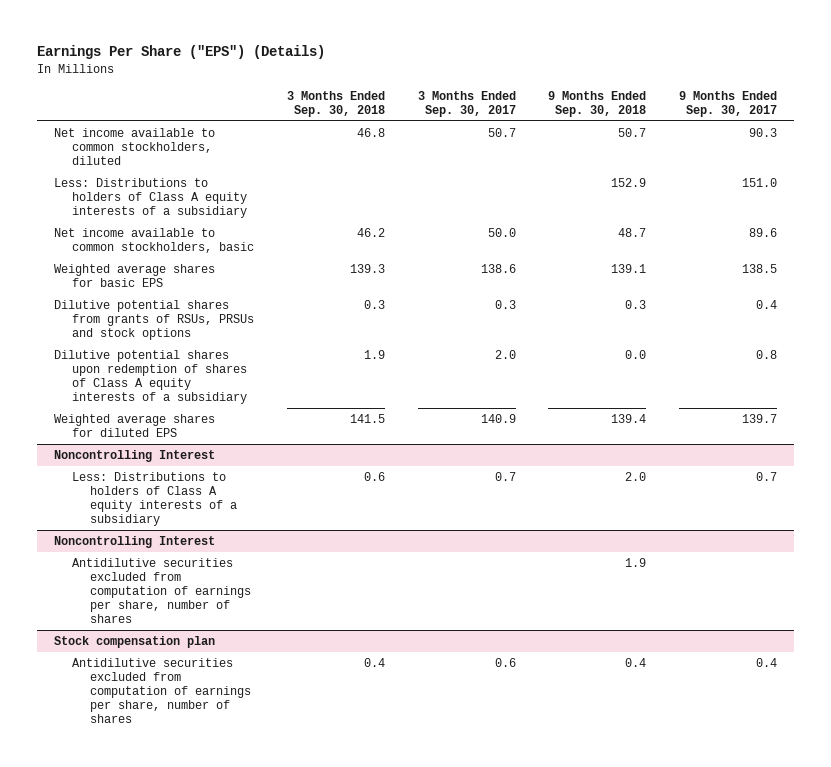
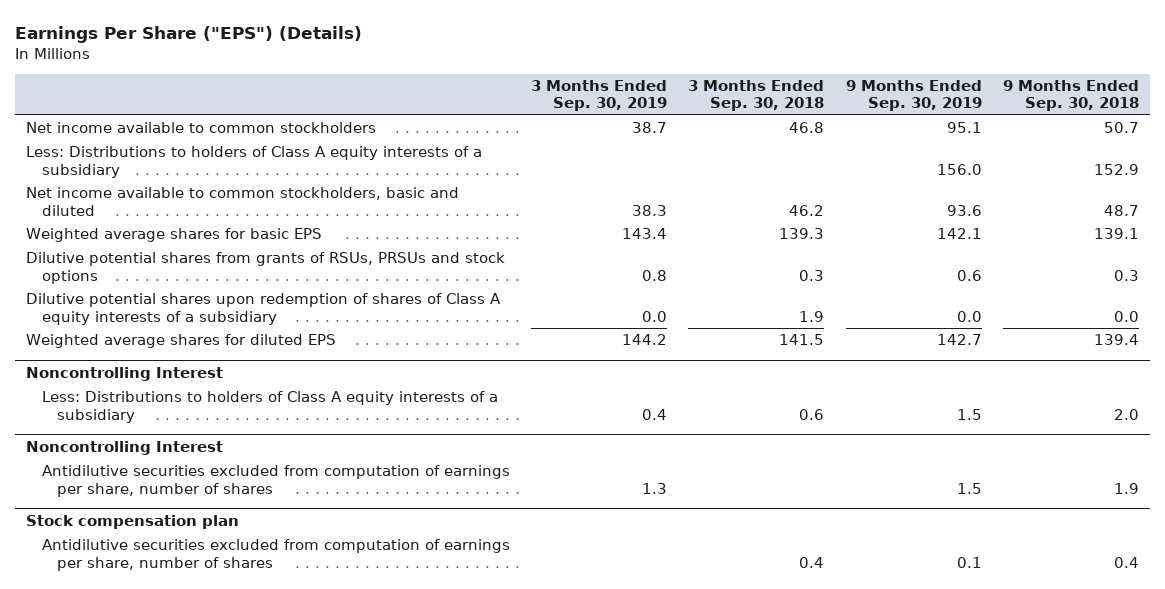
[417,91,516,118] 3 Months Ended Sep. 30, 2017 -> none
[679,91,778,118] 9 Months Ended Sep. 30, 2017 -> none
none -> [531,79,668,112] 3 Months Ended Sep. 30, 2019
none -> [845,79,982,112] 9 Months Ended Sep. 30, 2019
[53,127,215,166] Net income available to common stockholders, diluted -> [26,122,377,134] Net income available to common stockholders
[53,227,254,253] Net income available to common stockholders, basic -> [26,187,460,216] Net income available to common stockholders, basic and diluted

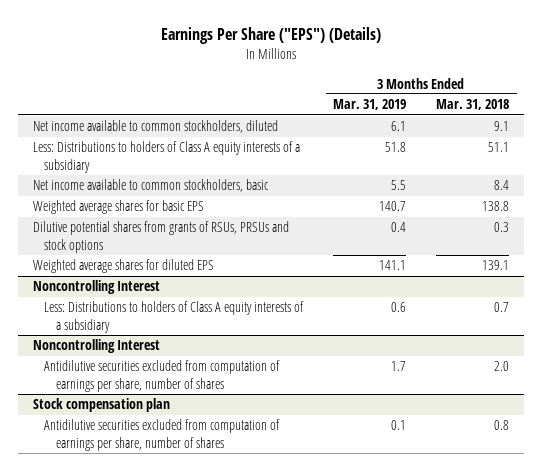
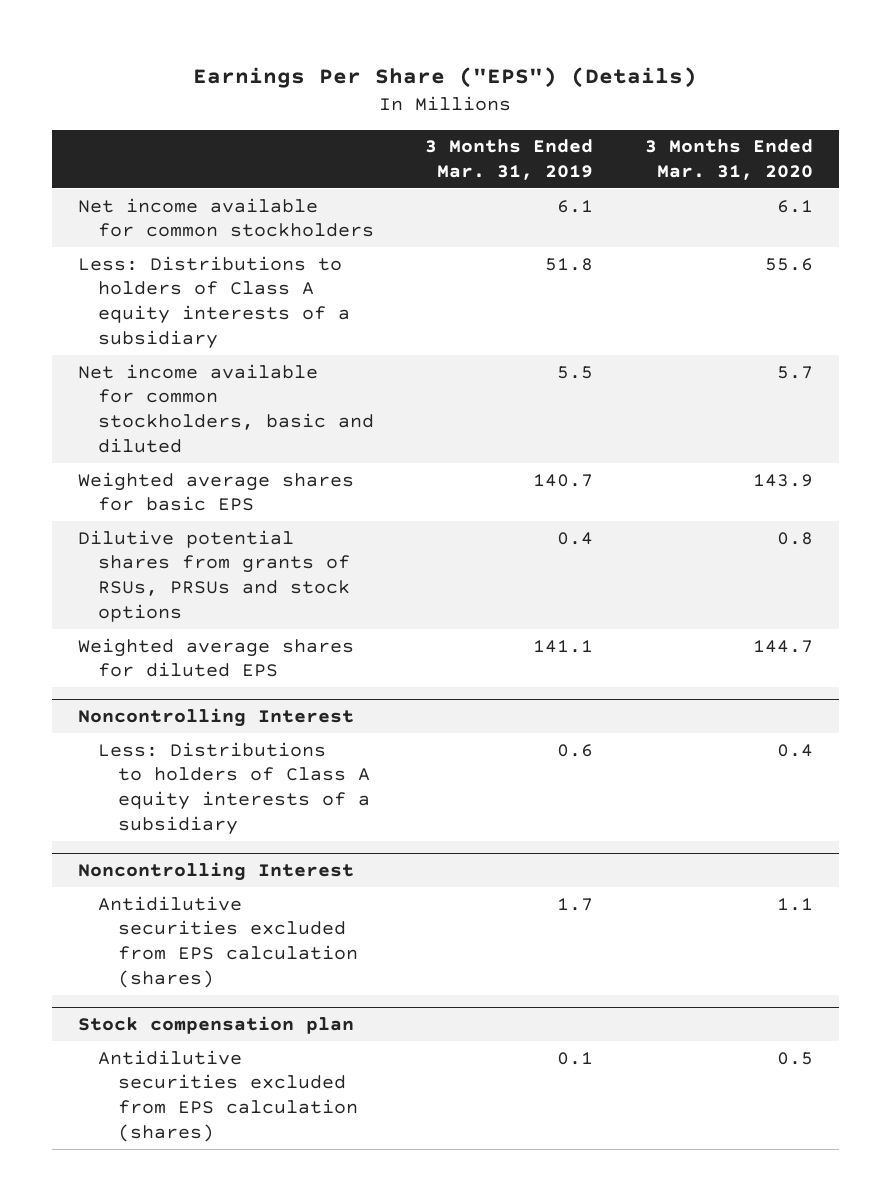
[436,99,510,111] Mar. 31, 2018 -> none
none -> [645,139,814,181] 3 Months Ended Mar. 31, 2020
[33,120,279,134] Net income available to common stockholders, diluted -> [77,197,374,238] Net income available for common stockholders
[33,179,270,193] Net income available to common stockholders, basic -> [77,363,374,454] Net income available for common stockholders, basic and diluted
[44,360,281,392] Antidilutive securities excluded from computation of earnings per share, number of shares -> [97,895,358,989] Antidilutive securities excluded from EPS calculation (shares)
[44,419,281,451] Antidilutive securities excluded from computation of earnings per share, number of shares -> [97,1049,358,1143] Antidilutive securities excluded from EPS calculation (shares)

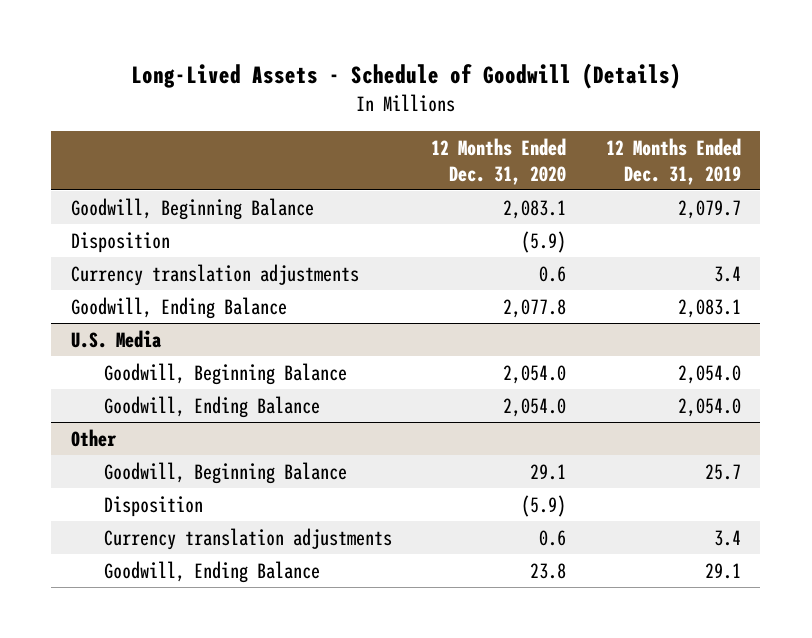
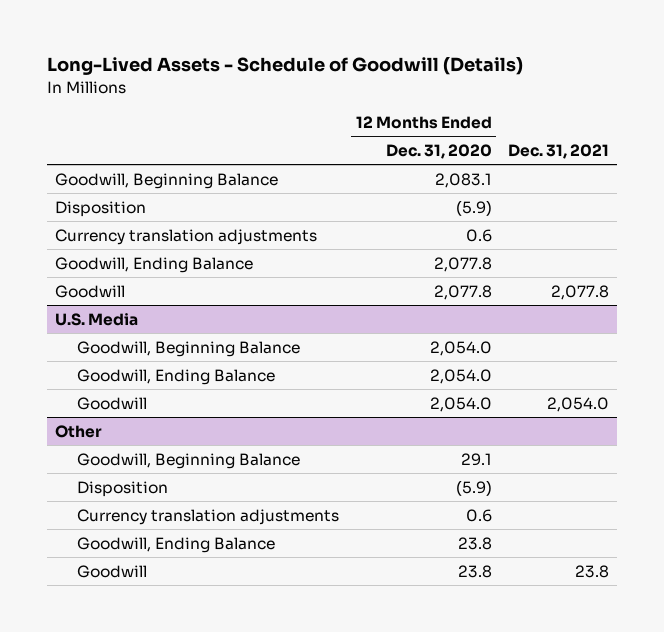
[605,137,741,185] 12 Months Ended Dec. 31, 2019 -> none
none -> [507,143,609,159] Dec. 31, 2021
none -> [54,284,125,298] Goodwill
none -> [77,396,148,410] Goodwill
none -> [77,564,148,578] Goodwill

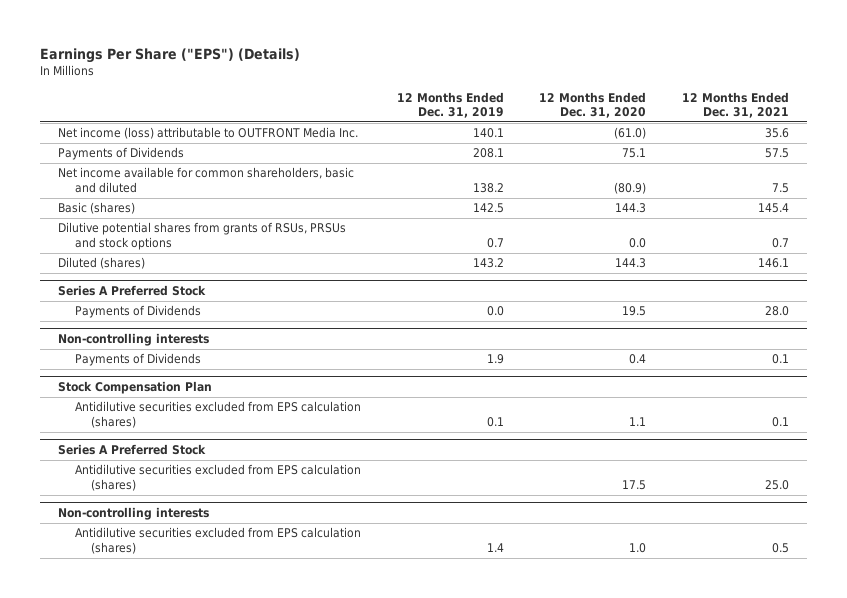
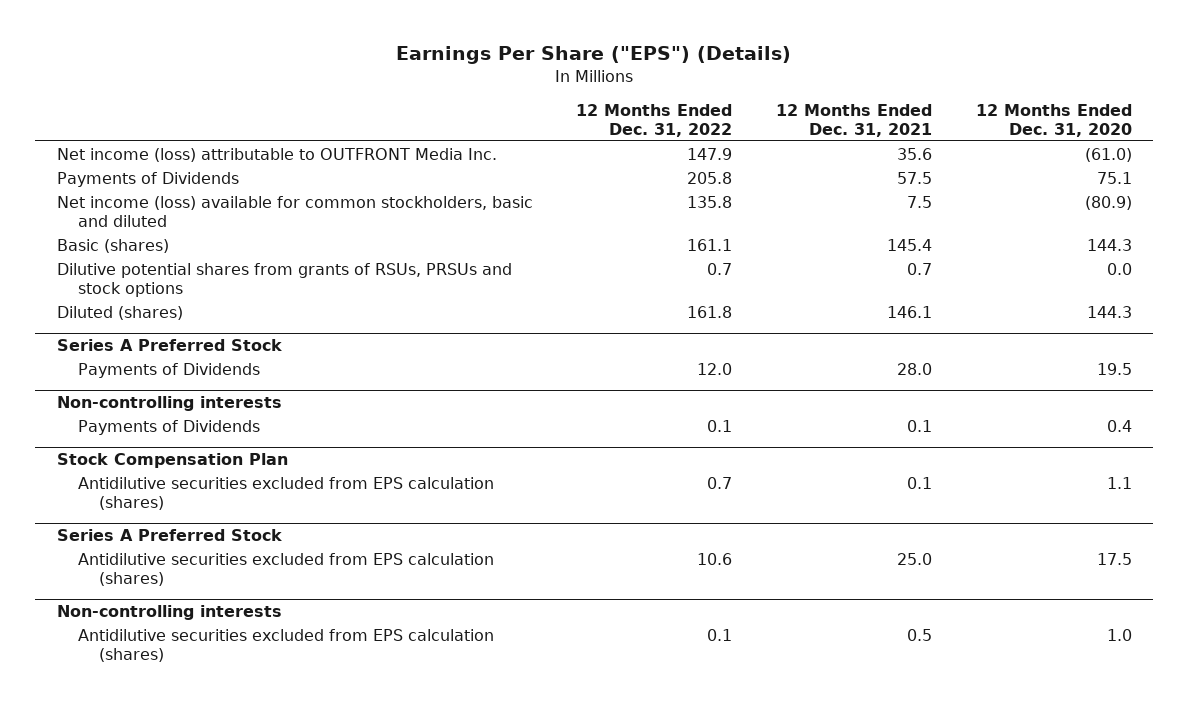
[396,91,504,119] 12 Months Ended Dec. 31, 2019 -> none
none -> [576,103,733,137] 12 Months Ended Dec. 31, 2022
[58,167,355,194] Net income available for common shareholders, basic and diluted -> [56,195,533,227] Net income (loss) available for common stockholders, basic and diluted

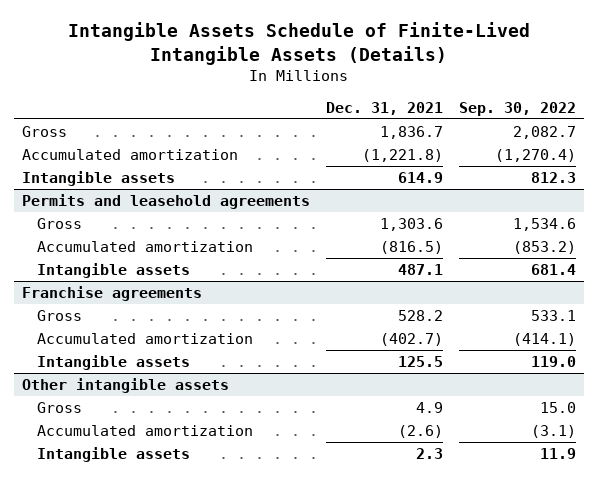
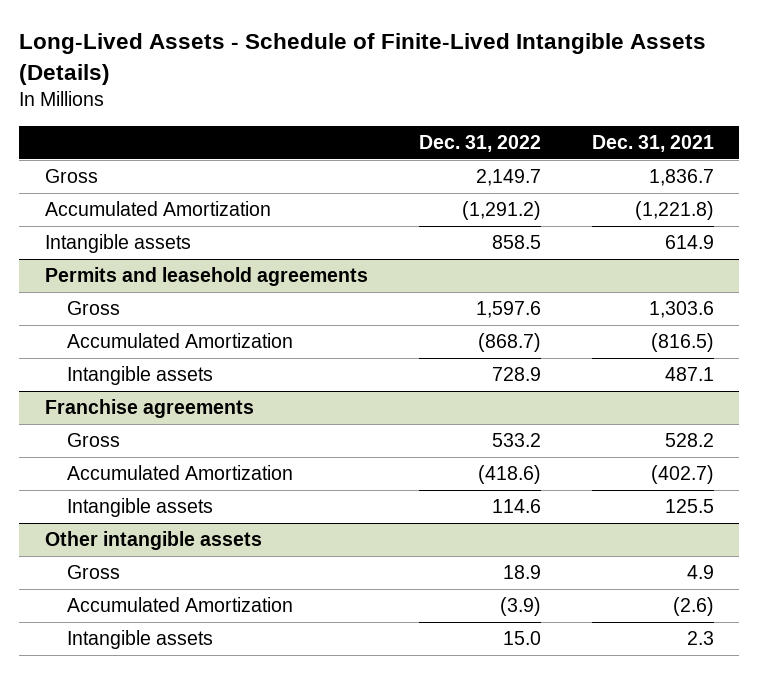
[68,22,531,65] Intangible Assets Schedule of Finite-Lived Intangible Assets (Details) -> [19,33,707,85] Long-Lived Assets - Schedule of Finite-Lived Intangible Assets (Details)
[459,101,577,116] Sep. 30, 2022 -> none
none -> [418,135,541,153] Dec. 31, 2022
[21,148,238,160] Accumulated amortization -> [44,201,271,217] Accumulated Amortization
[37,240,254,252] Accumulated amortization -> [66,333,293,349] Accumulated Amortization
[37,332,254,344] Accumulated amortization -> [66,465,293,481] Accumulated Amortization
[37,424,254,436] Accumulated amortization -> [66,597,293,613] Accumulated Amortization

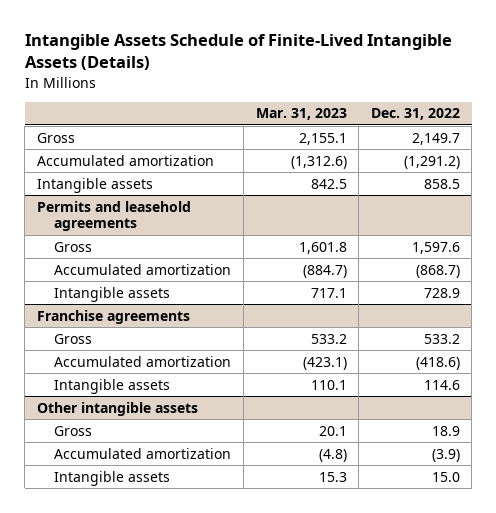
[19,33,707,85] Long-Lived Assets - Schedule of Finite-Lived Intangible Assets (Details) -> [24,34,452,71] Intangible Assets Schedule of Finite-Lived Intangible Assets (Details)
[591,135,714,153] Dec. 31, 2021 -> none
none -> [255,108,347,121] Mar. 31, 2023
[44,201,271,217] Accumulated Amortization -> [36,154,214,166] Accumulated amortization
[66,333,293,349] Accumulated Amortization -> [54,263,232,275] Accumulated amortization
[66,465,293,481] Accumulated Amortization -> [54,355,232,367] Accumulated amortization
[66,597,293,613] Accumulated Amortization -> [54,447,232,459] Accumulated amortization

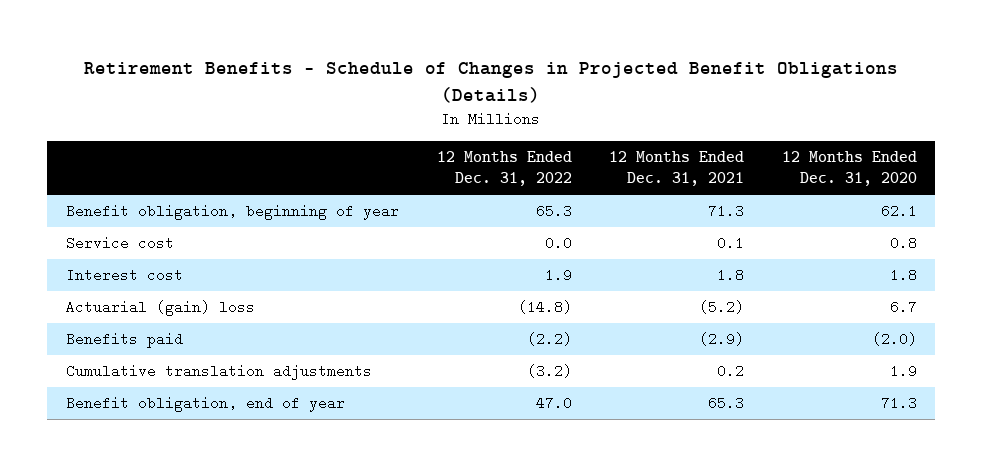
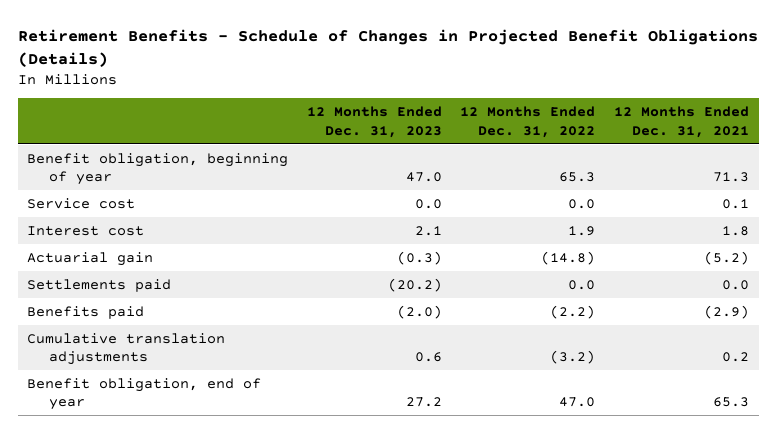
[781,151,917,187] 12 Months Ended Dec. 31, 2020 -> none
none -> [306,106,442,138] 12 Months Ended Dec. 31, 2023
[65,300,255,317] Actuarial (gain) loss -> [26,251,153,266] Actuarial gain
none -> [26,278,171,292] Settlements paid

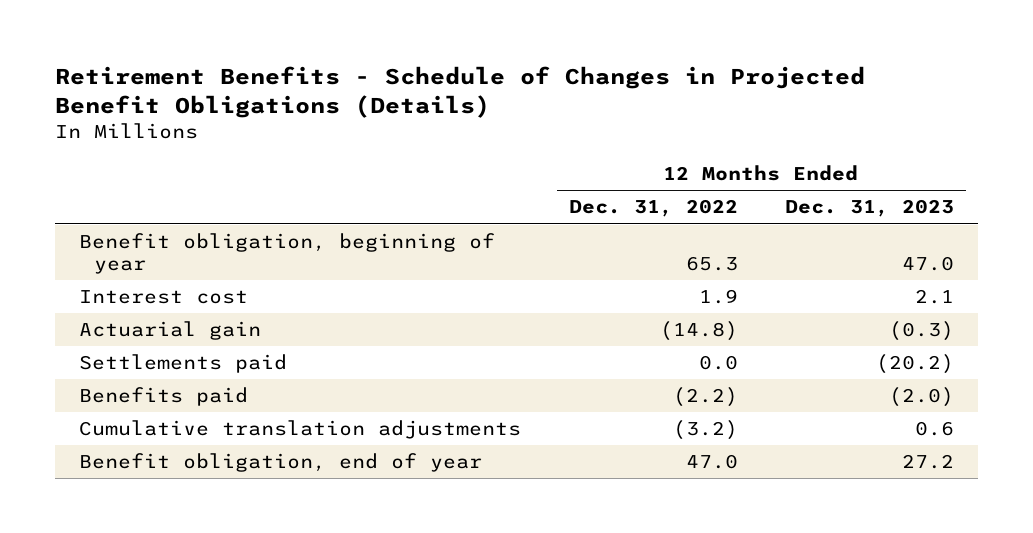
[614,106,750,138] 12 Months Ended Dec. 31, 2021 -> none
[26,197,135,209] Service cost -> none

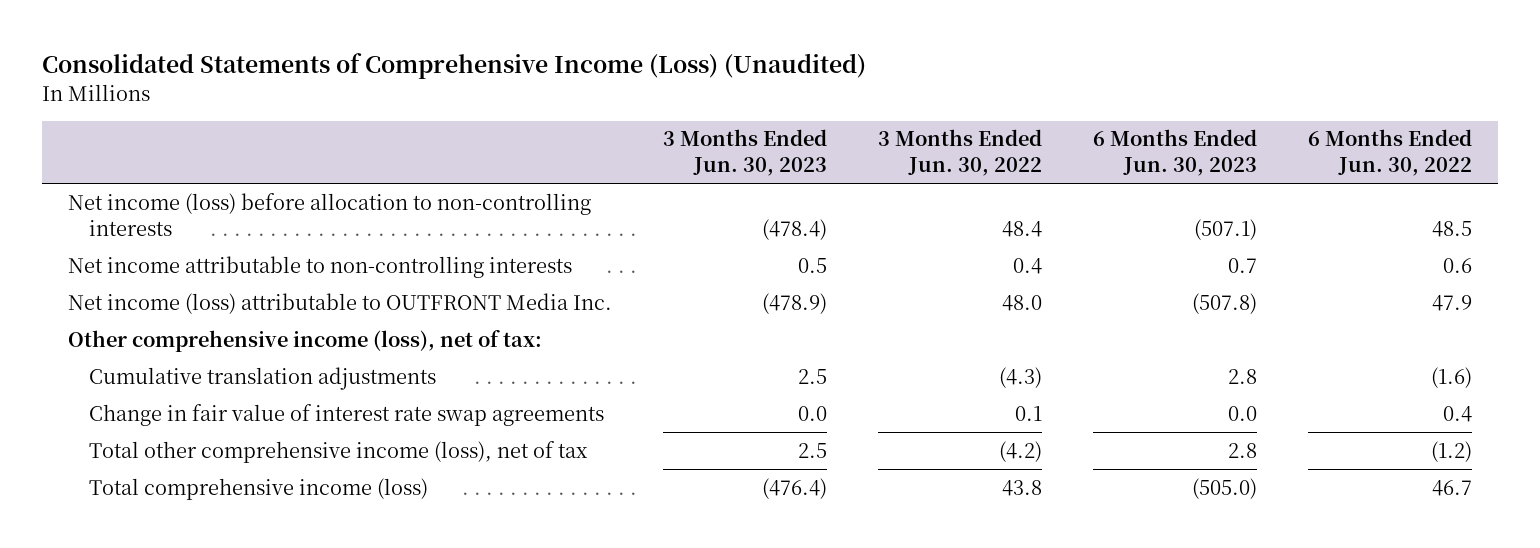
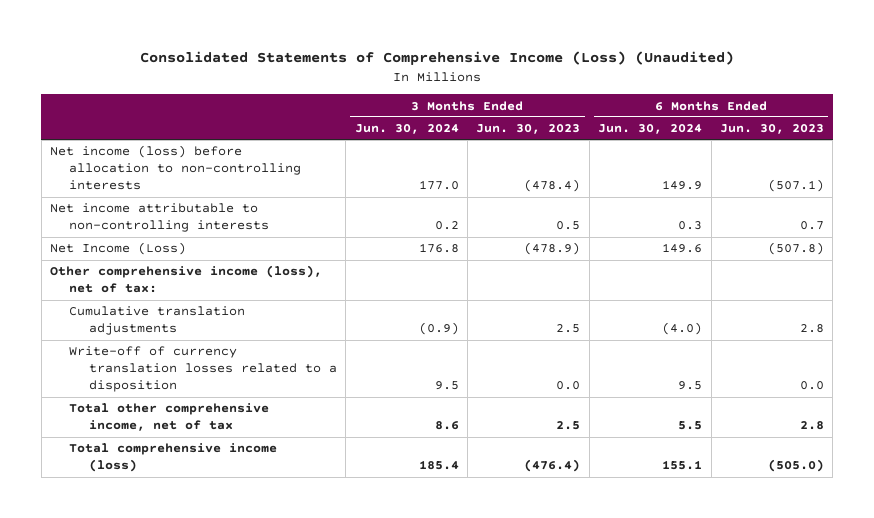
[878,129,1043,177] 3 Months Ended Jun. 30, 2022 -> none
[1308,129,1473,177] 6 Months Ended Jun. 30, 2022 -> none
none -> [354,124,459,135] Jun. 30, 2024
none -> [598,124,703,135] Jun. 30, 2024
[67,292,612,314] Net income (loss) attributable to OUTFRONT Media Inc. -> [50,242,187,256] Net Income (Loss)
[89,403,605,426] Change in fair value of interest rate swap agreements -> none
none -> [69,346,337,393] Write-off of currency translation losses related to a disposition
[89,440,589,463] Total other comprehensive income (loss), net of tax -> [69,403,270,432] Total other comprehensive income, net of tax

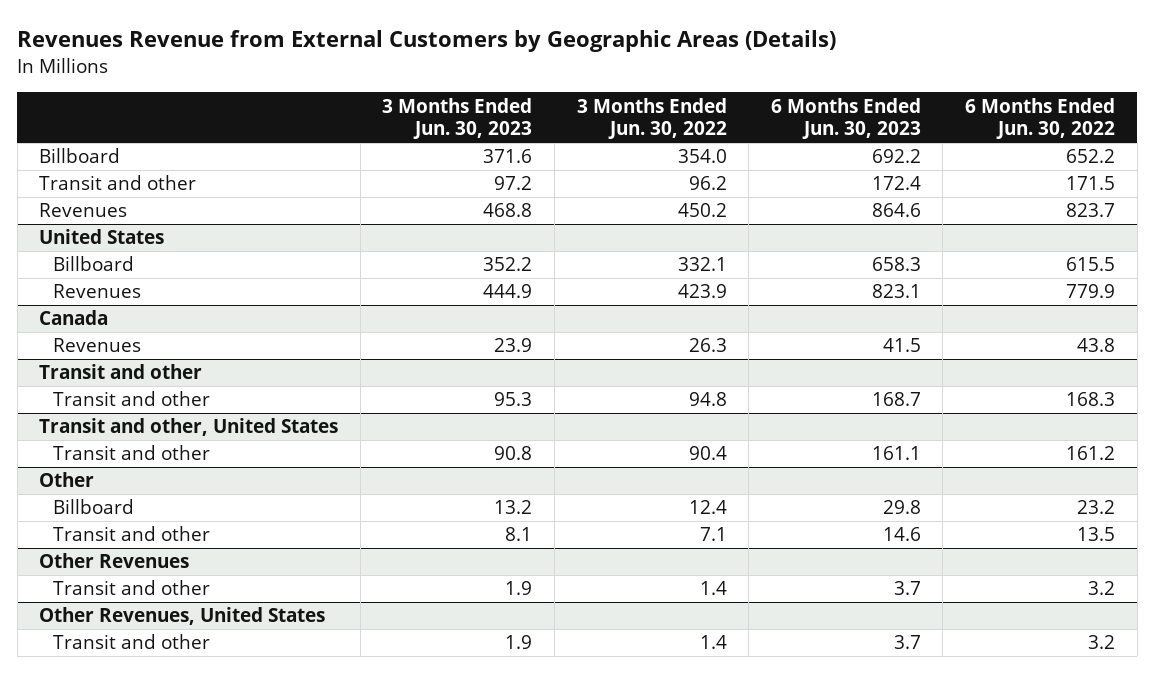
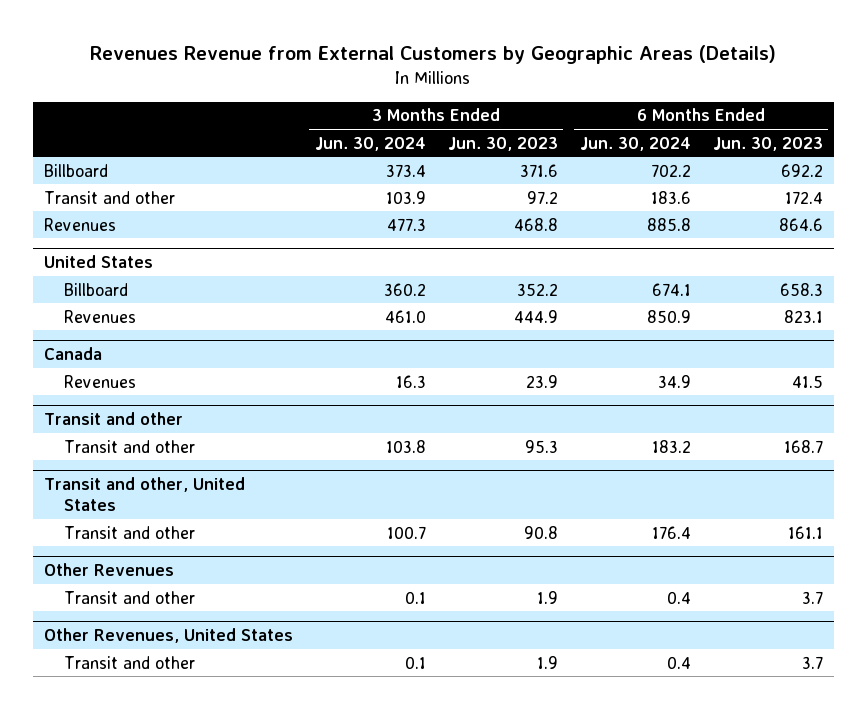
[576,97,727,140] 3 Months Ended Jun. 30, 2022 -> none
[965,97,1116,140] 6 Months Ended Jun. 30, 2022 -> none
none -> [314,136,426,151] Jun. 30, 2024
none -> [579,136,691,151] Jun. 30, 2024
[39,472,95,488] Other -> none
[53,499,135,515] Billboard -> none
[53,526,211,542] Transit and other -> none

